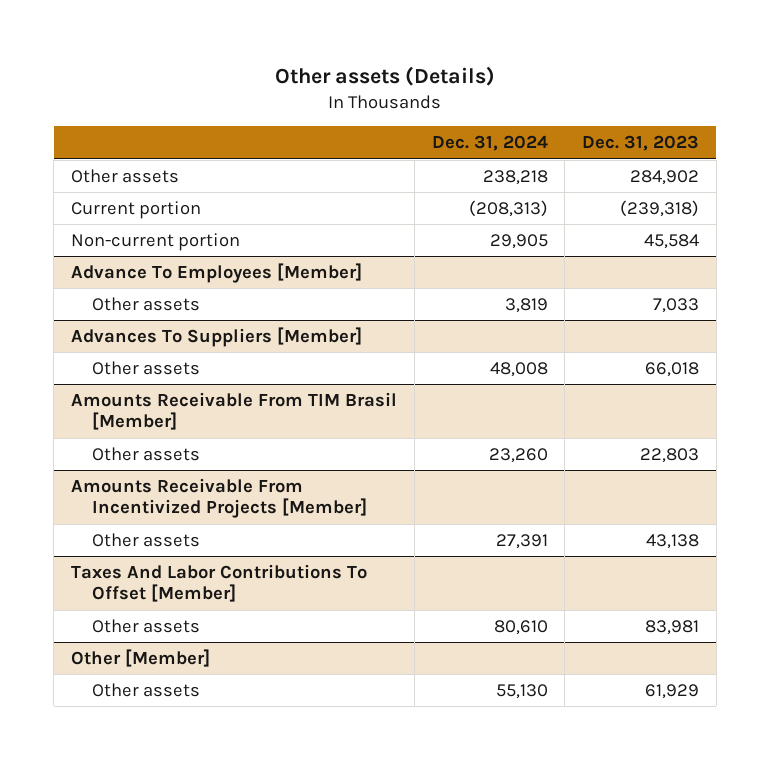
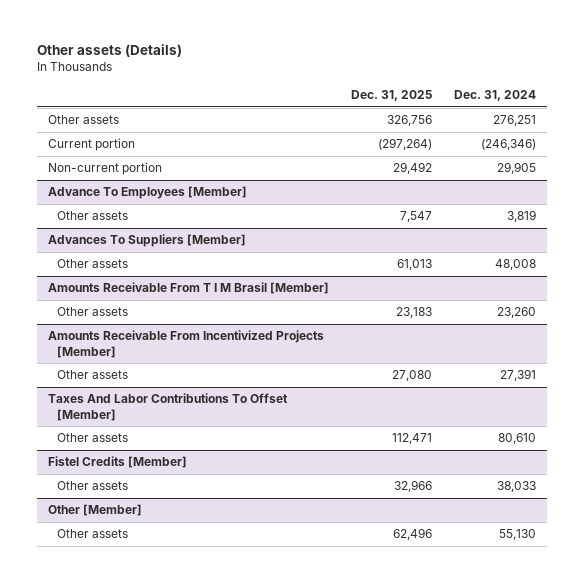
[582,135,700,152] Dec. 31, 2023 -> none
none -> [350,89,432,101] Dec. 31, 2025
[482,169,548,185] 238,218 -> [493,115,537,127] 276,251
[468,199,548,217] (208,313) -> [481,139,537,151] (246,346)
[70,391,397,431] Amounts Receivable From TIM Brasil [Member] -> [47,282,329,295] Amounts Receivable From T I M Brasil [Member]
none -> [47,456,187,469] Fistel Credits [Member]
none -> [57,481,129,491] Other assets

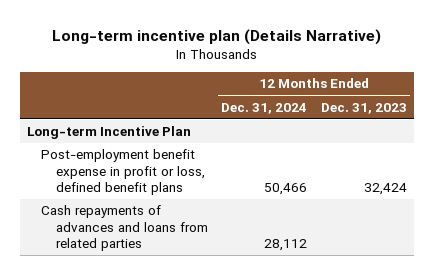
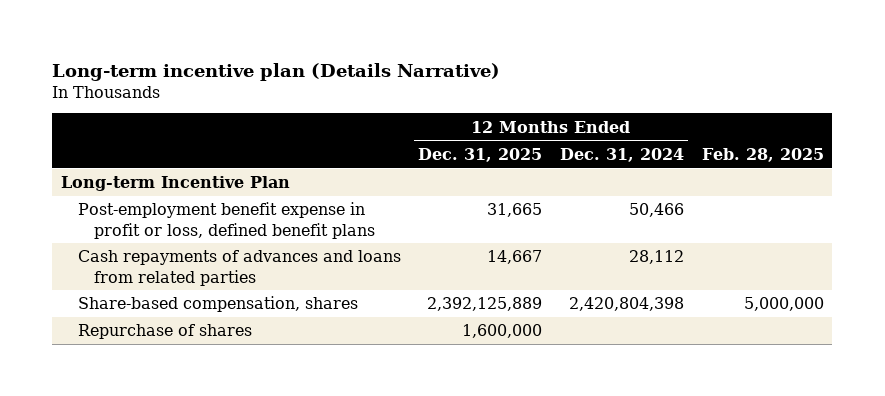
[320,102,407,114] Dec. 31, 2023 -> none
none -> [418,147,543,162] Dec. 31, 2025
none -> [701,147,824,162] Feb. 28, 2025
none -> [77,296,358,313] Share-based compensation, shares
none -> [77,324,252,340] Repurchase of shares

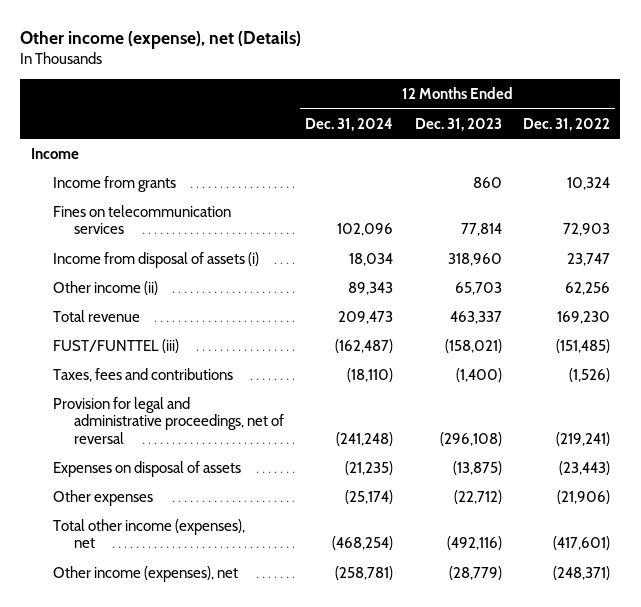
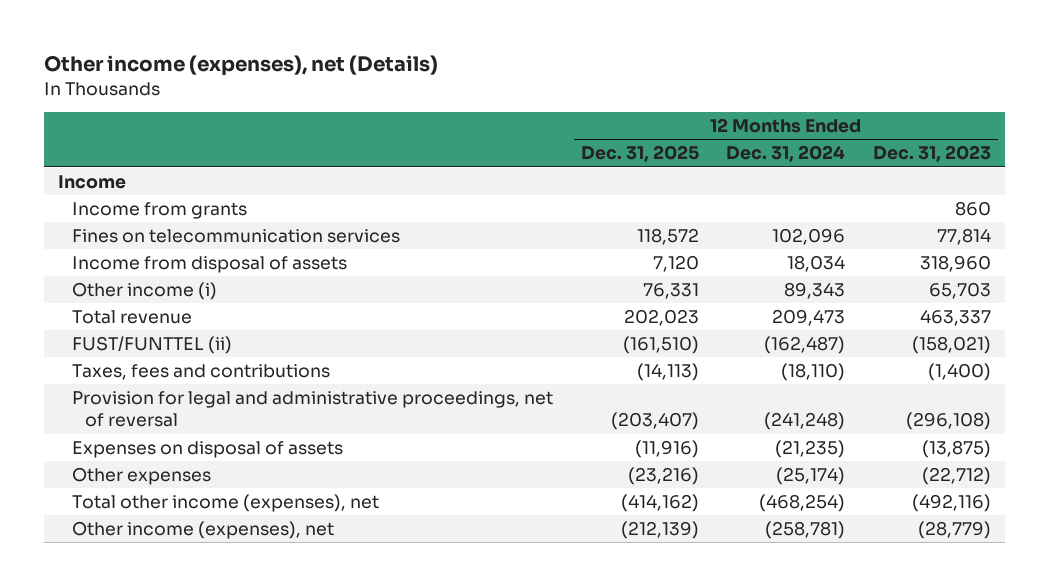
[20,30,302,49] Other income (expense), net (Details) -> [44,55,439,77] Other income (expenses), net (Details)
[522,117,610,131] Dec. 31, 2022 -> none
none -> [580,145,699,163] Dec. 31, 2025
[52,252,259,269] Income from disposal of assets (i) -> [71,255,347,273] Income from disposal of assets
[52,281,158,296] Other income (ii) -> [71,281,217,300] Other income (i)
[52,339,179,354] FUST/FUNTTEL (iii) -> [71,335,232,354] FUST/FUNTTEL (ii)

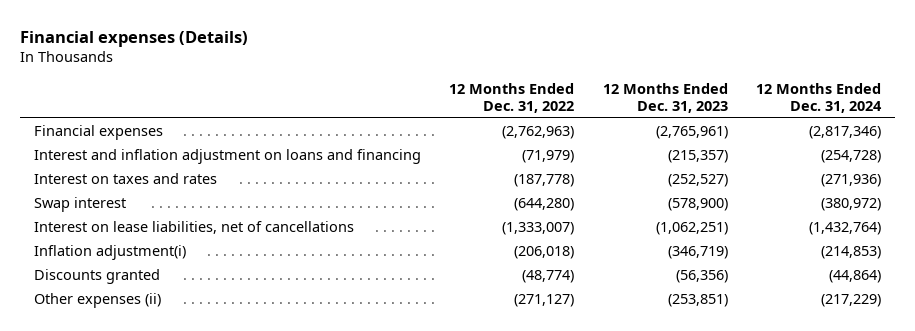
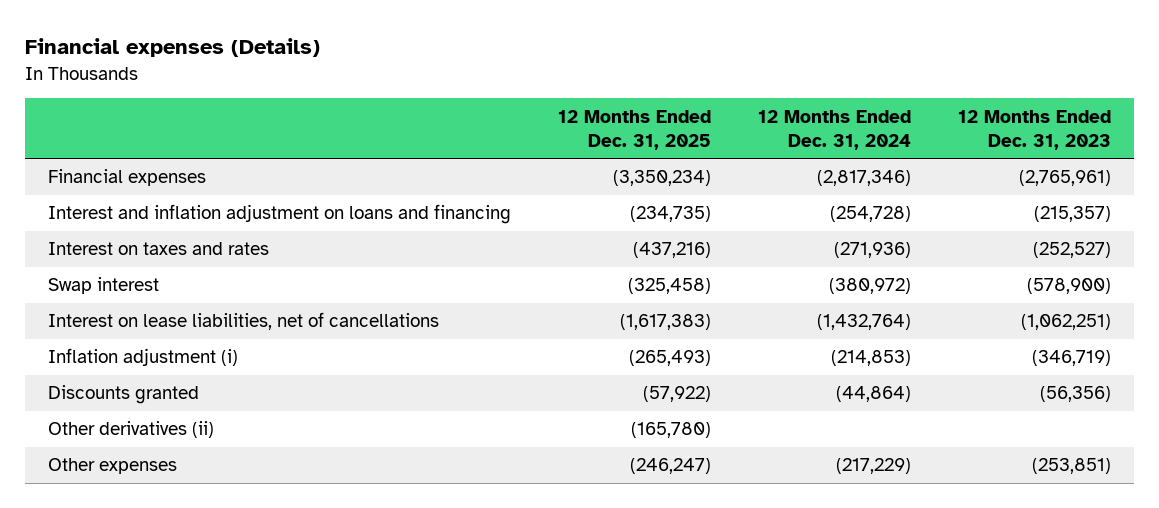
[449,82,575,114] 12 Months Ended Dec. 31, 2022 -> none
none -> [558,109,712,150] 12 Months Ended Dec. 31, 2025
[34,245,187,261] Inflation adjustment(i) -> [48,348,239,367] Inflation adjustment (i)
none -> [48,421,215,439] Other derivatives (ii)
[34,293,162,309] Other expenses (ii) -> [48,458,178,475] Other expenses

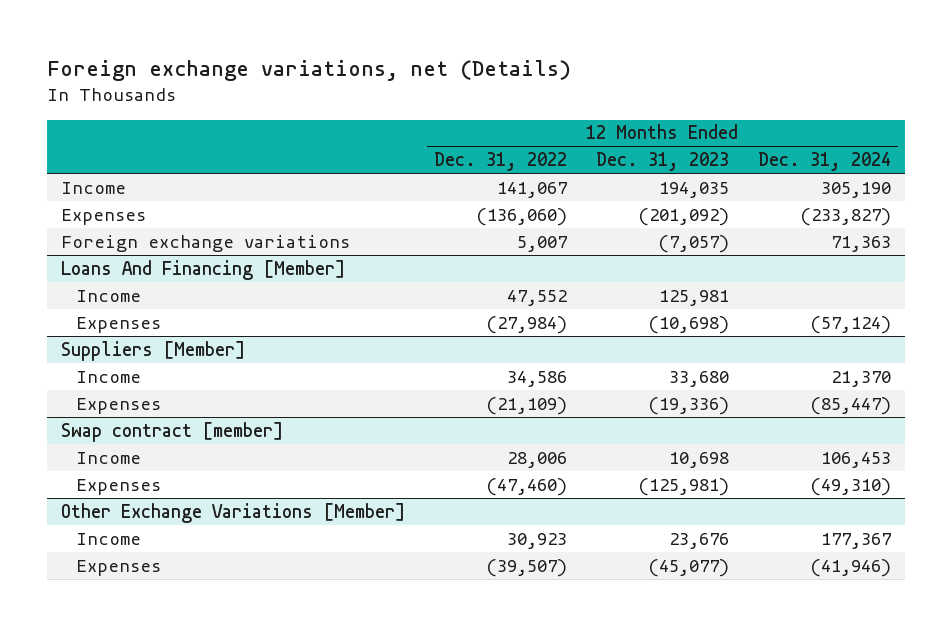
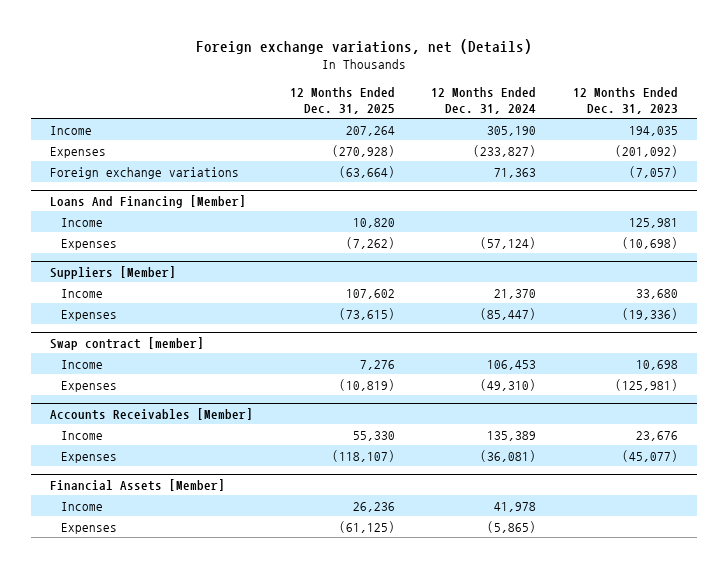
[433,152,567,172] Dec. 31, 2022 -> none
none -> [289,86,395,115] 12 Months Ended Dec. 31, 2025
[60,502,405,523] Other Exchange Variations [Member] -> none
none -> [49,407,253,420] Accounts Receivables [Member]
[820,532,891,549] 177,367 -> [487,430,537,441] 135,389
[809,558,891,577] (41,946) -> [480,449,537,462] (36,081)
none -> [49,478,225,491] Financial Assets [Member]
none -> [61,501,104,511] Income
none -> [61,522,118,534] Expenses

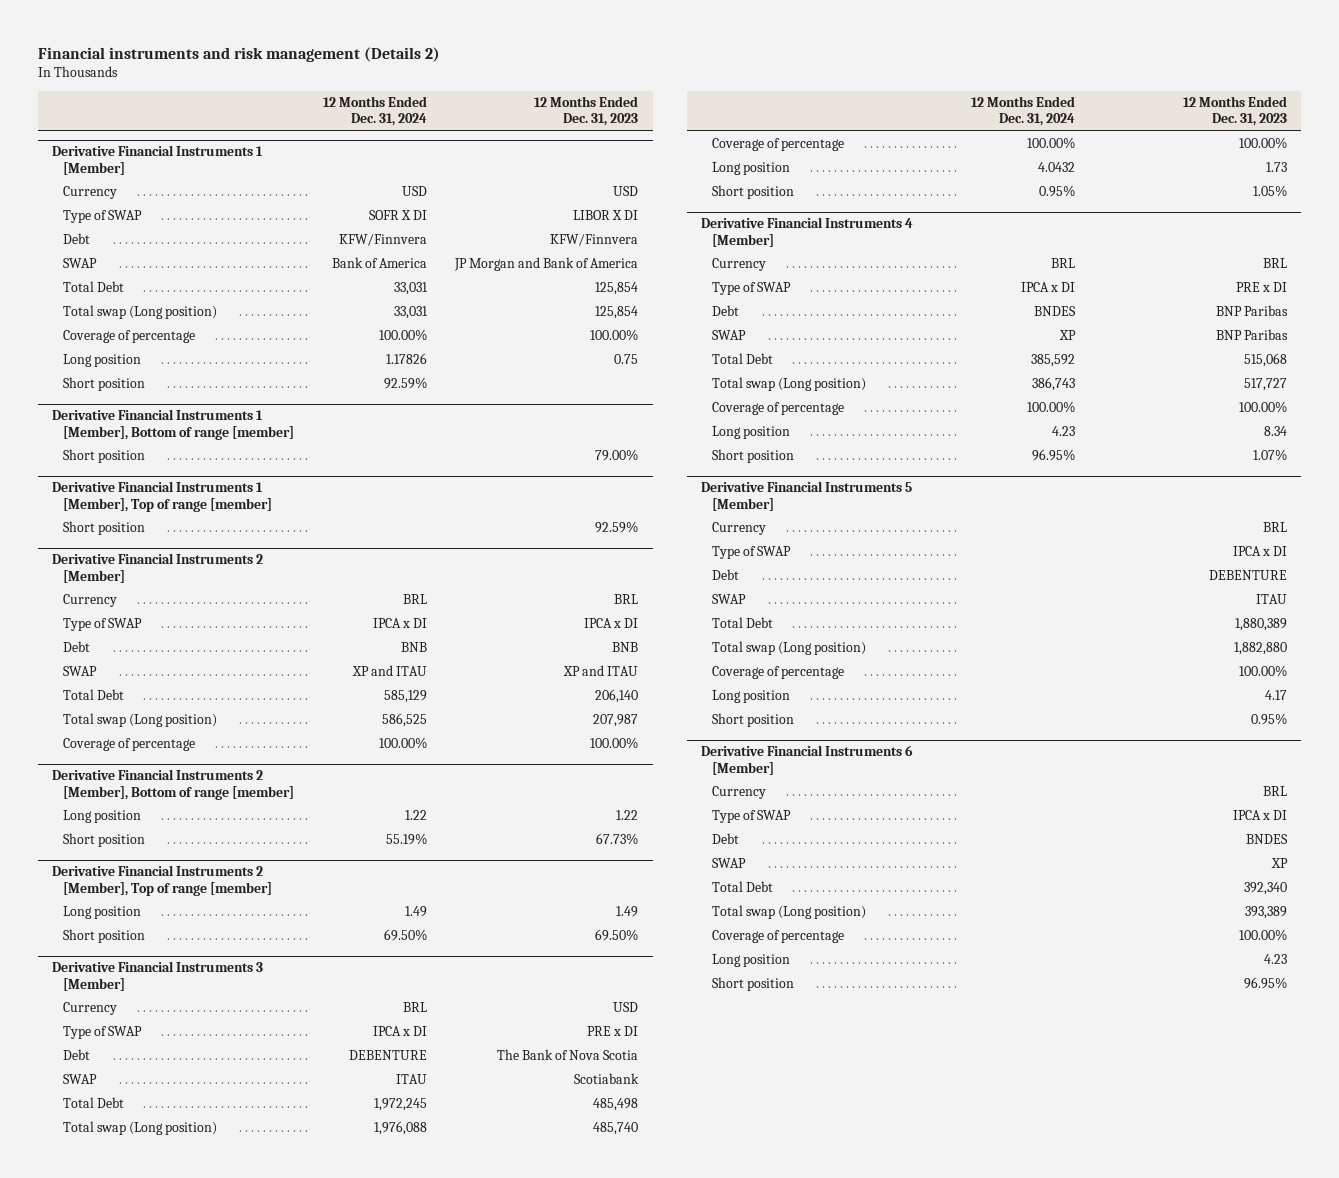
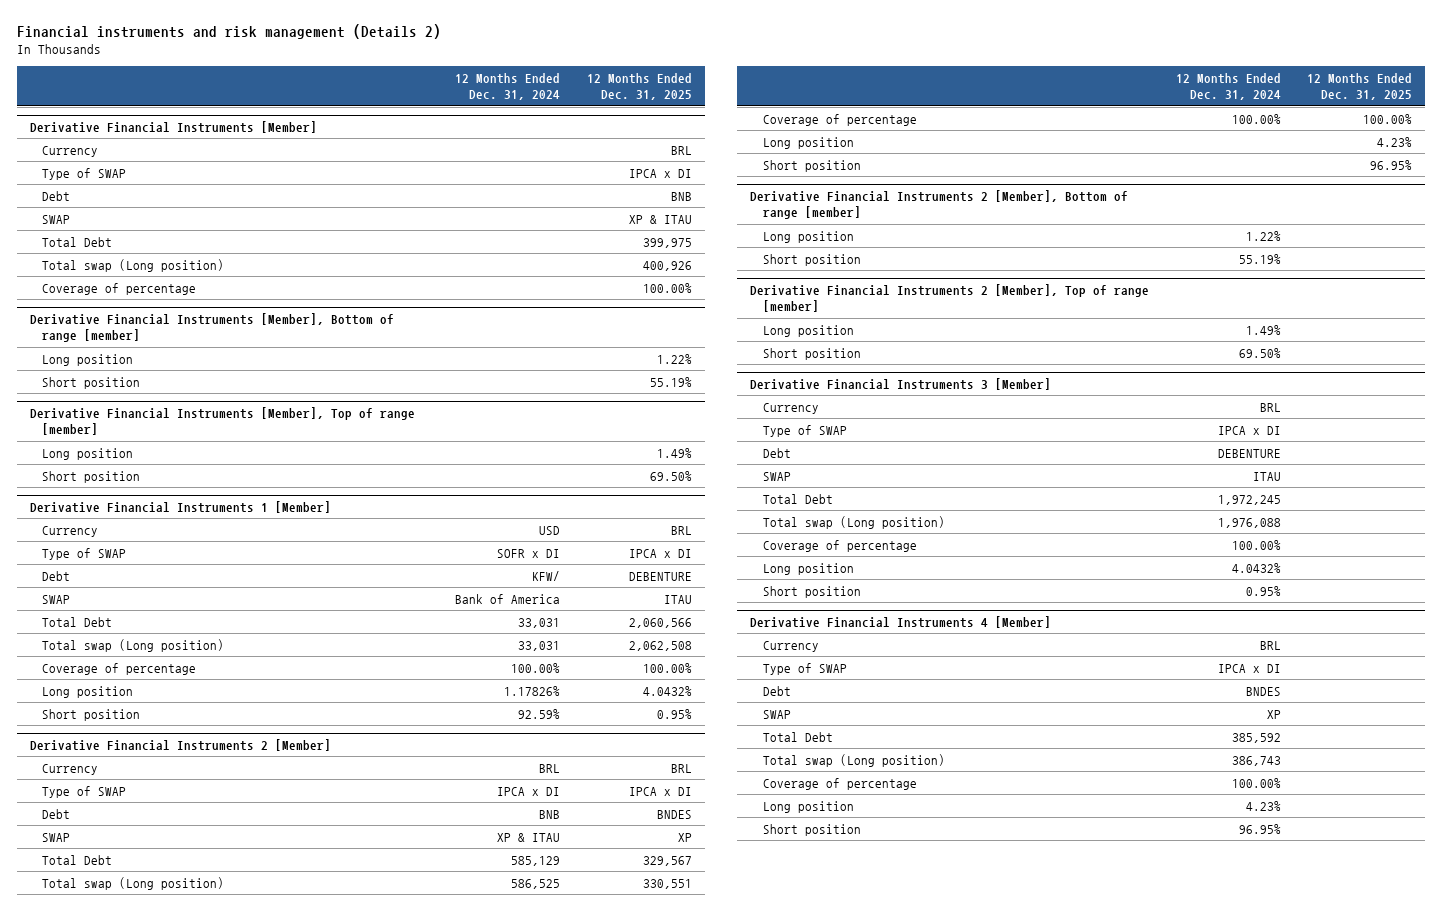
[534,96,639,127] 12 Months Ended Dec. 31, 2023 -> none
none -> [586,72,692,101] 12 Months Ended Dec. 31, 2025
none -> [29,120,317,133] Derivative Financial Instruments [Member]
none -> [42,145,99,157] Currency
none -> [42,167,127,180] Type of SWAP
none -> [42,190,71,201] Debt
none -> [42,214,71,224] SWAP
none -> [42,236,113,247] Total Debt
none -> [42,258,225,272] Total swap (Long position)
none -> [42,282,197,295] Coverage of percentage
none -> [29,312,394,343] Derivative Financial Instruments [Member], Bottom of range [member]
none -> [42,353,134,366] Long position
none -> [42,376,141,389] Short position
none -> [29,406,415,436] Derivative Financial Instruments [Member], Top of range [member]
none -> [42,447,134,460] Long position
none -> [42,470,141,483] Short position
[368,210,427,221] SOFR X DI -> [497,548,561,558] SOFR x DI
[338,234,427,247] KFW/Finnvera -> [532,570,561,581] KFW/
[385,353,427,365] 1.17826 -> [504,685,561,696] 1.17826%
[52,409,294,440] Derivative Financial Instruments 1 [Member], Bottom of range [member] -> none
[62,449,145,464] Short position -> none
[52,481,272,512] Derivative Financial Instruments 1 [Member], Top of range [member] -> none
[62,521,145,536] Short position -> none
[351,665,427,677] XP and ITAU -> [497,832,561,842] XP & ITAU
none -> [762,136,854,149] Long position
none -> [762,159,861,172] Short position
[404,810,427,821] 1.22 -> [1245,230,1281,241] 1.22%
[404,906,427,918] 1.49 -> [1245,324,1281,335] 1.49%
[1038,162,1076,173] 4.0432 -> [1231,562,1281,573] 4.0432%
[1052,426,1076,437] 4.23 -> [1245,800,1281,811] 4.23%
[701,481,913,511] Derivative Financial Instruments 5 [Member] -> none
[711,522,766,536] Currency -> none
[711,546,791,560] Type of SWAP -> none
[711,569,739,581] Debt -> none
[711,594,746,605] SWAP -> none
[711,617,773,629] Total Debt -> none
[711,641,866,656] Total swap (Long position) -> none
[711,666,844,680] Coverage of percentage -> none
[711,690,790,704] Long position -> none
[711,713,794,728] Short position -> none
[701,745,914,775] Derivative Financial Instruments 6 [Member] -> none
[711,786,766,800] Currency -> none
[711,810,791,824] Type of SWAP -> none
[711,833,739,845] Debt -> none
[711,858,746,869] SWAP -> none
[711,881,773,893] Total Debt -> none
[711,905,866,920] Total swap (Long position) -> none
[711,930,844,944] Coverage of percentage -> none
[711,954,790,968] Long position -> none
[711,977,794,992] Short position -> none

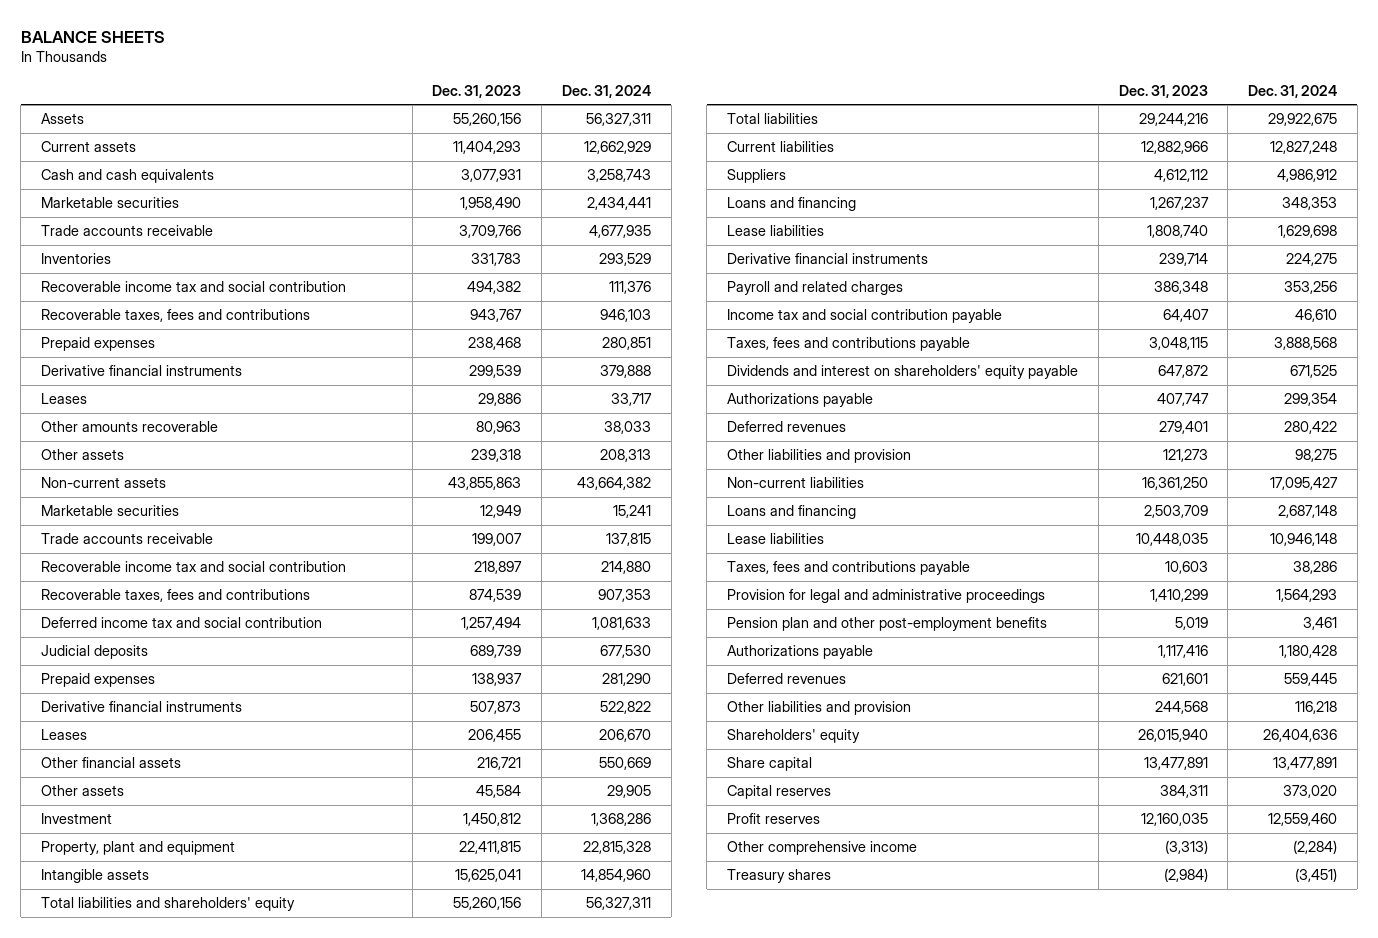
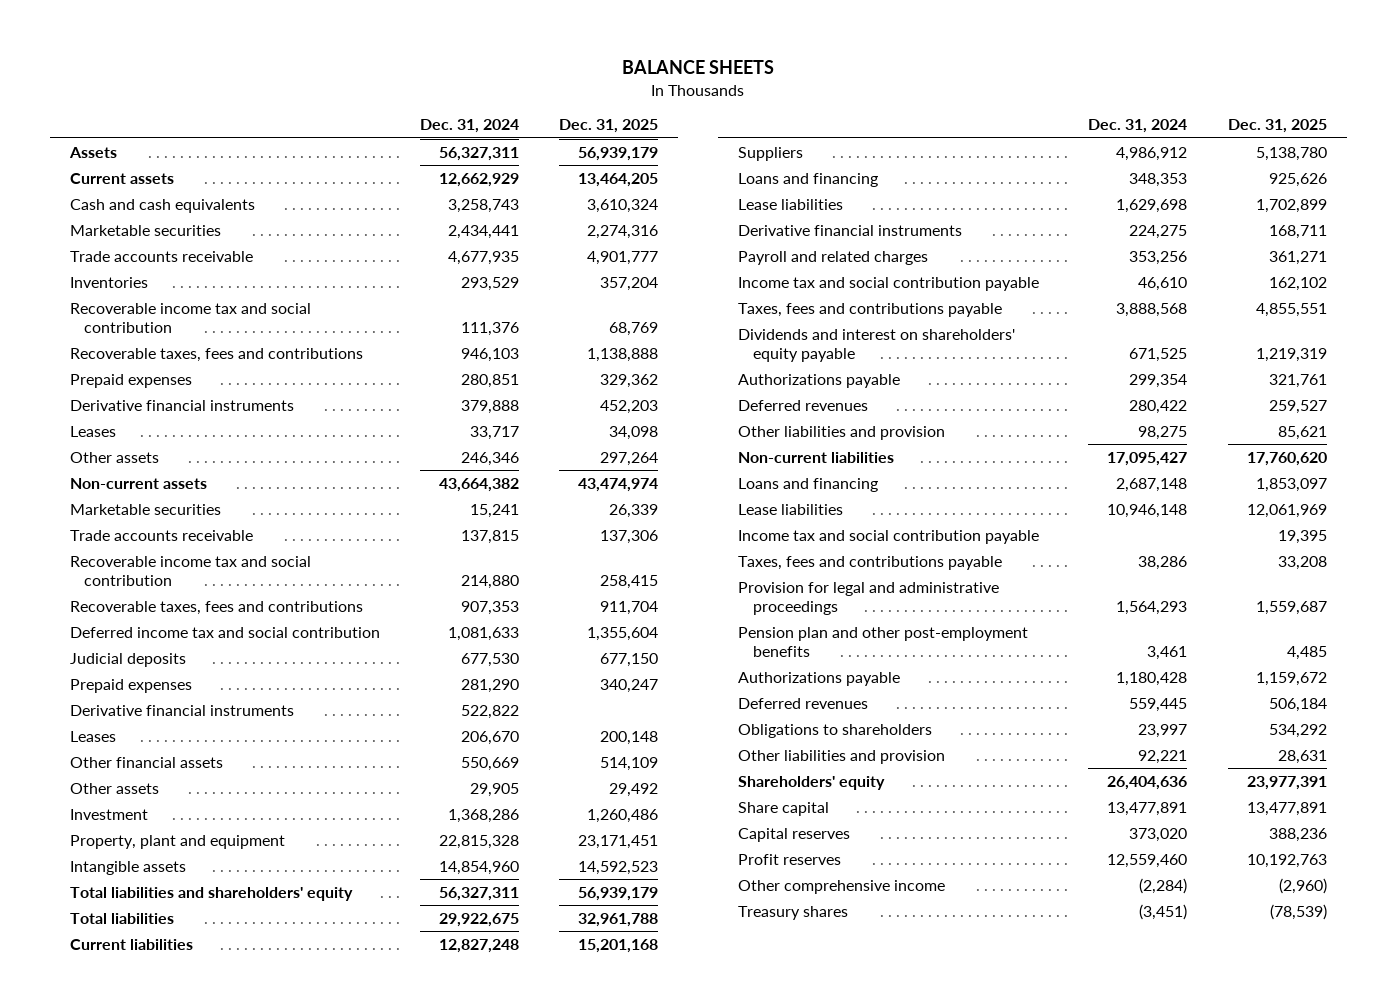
[432,84,522,98] Dec. 31, 2023 -> none
none -> [559,119,659,134] Dec. 31, 2025
[40,421,218,433] Other amounts recoverable -> none
[599,449,651,463] 208,313 -> [461,451,520,466] 246,346
none -> [738,529,1040,544] Income tax and social contribution payable
none -> [738,723,933,738] Obligations to shareholders
[1295,701,1338,715] 116,218 -> [1138,749,1188,764] 92,221

